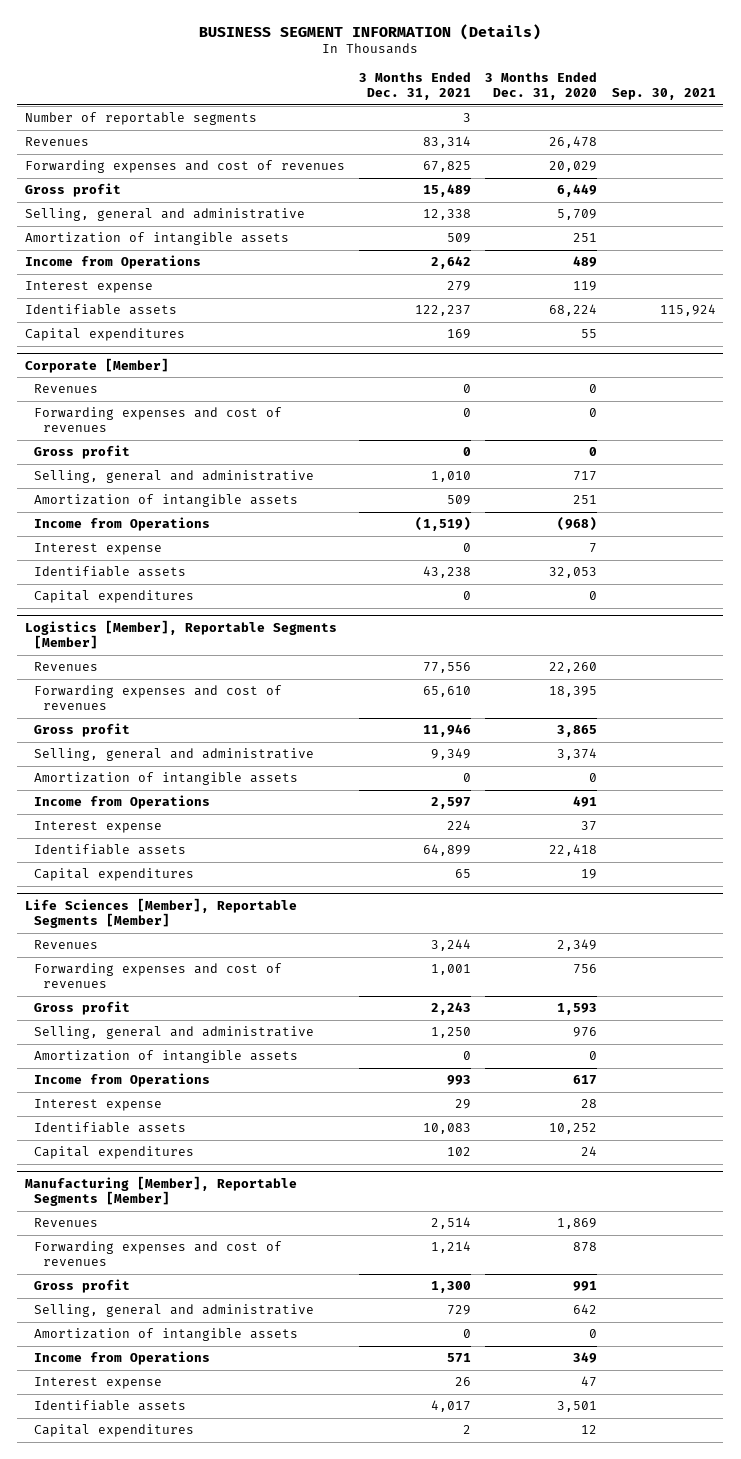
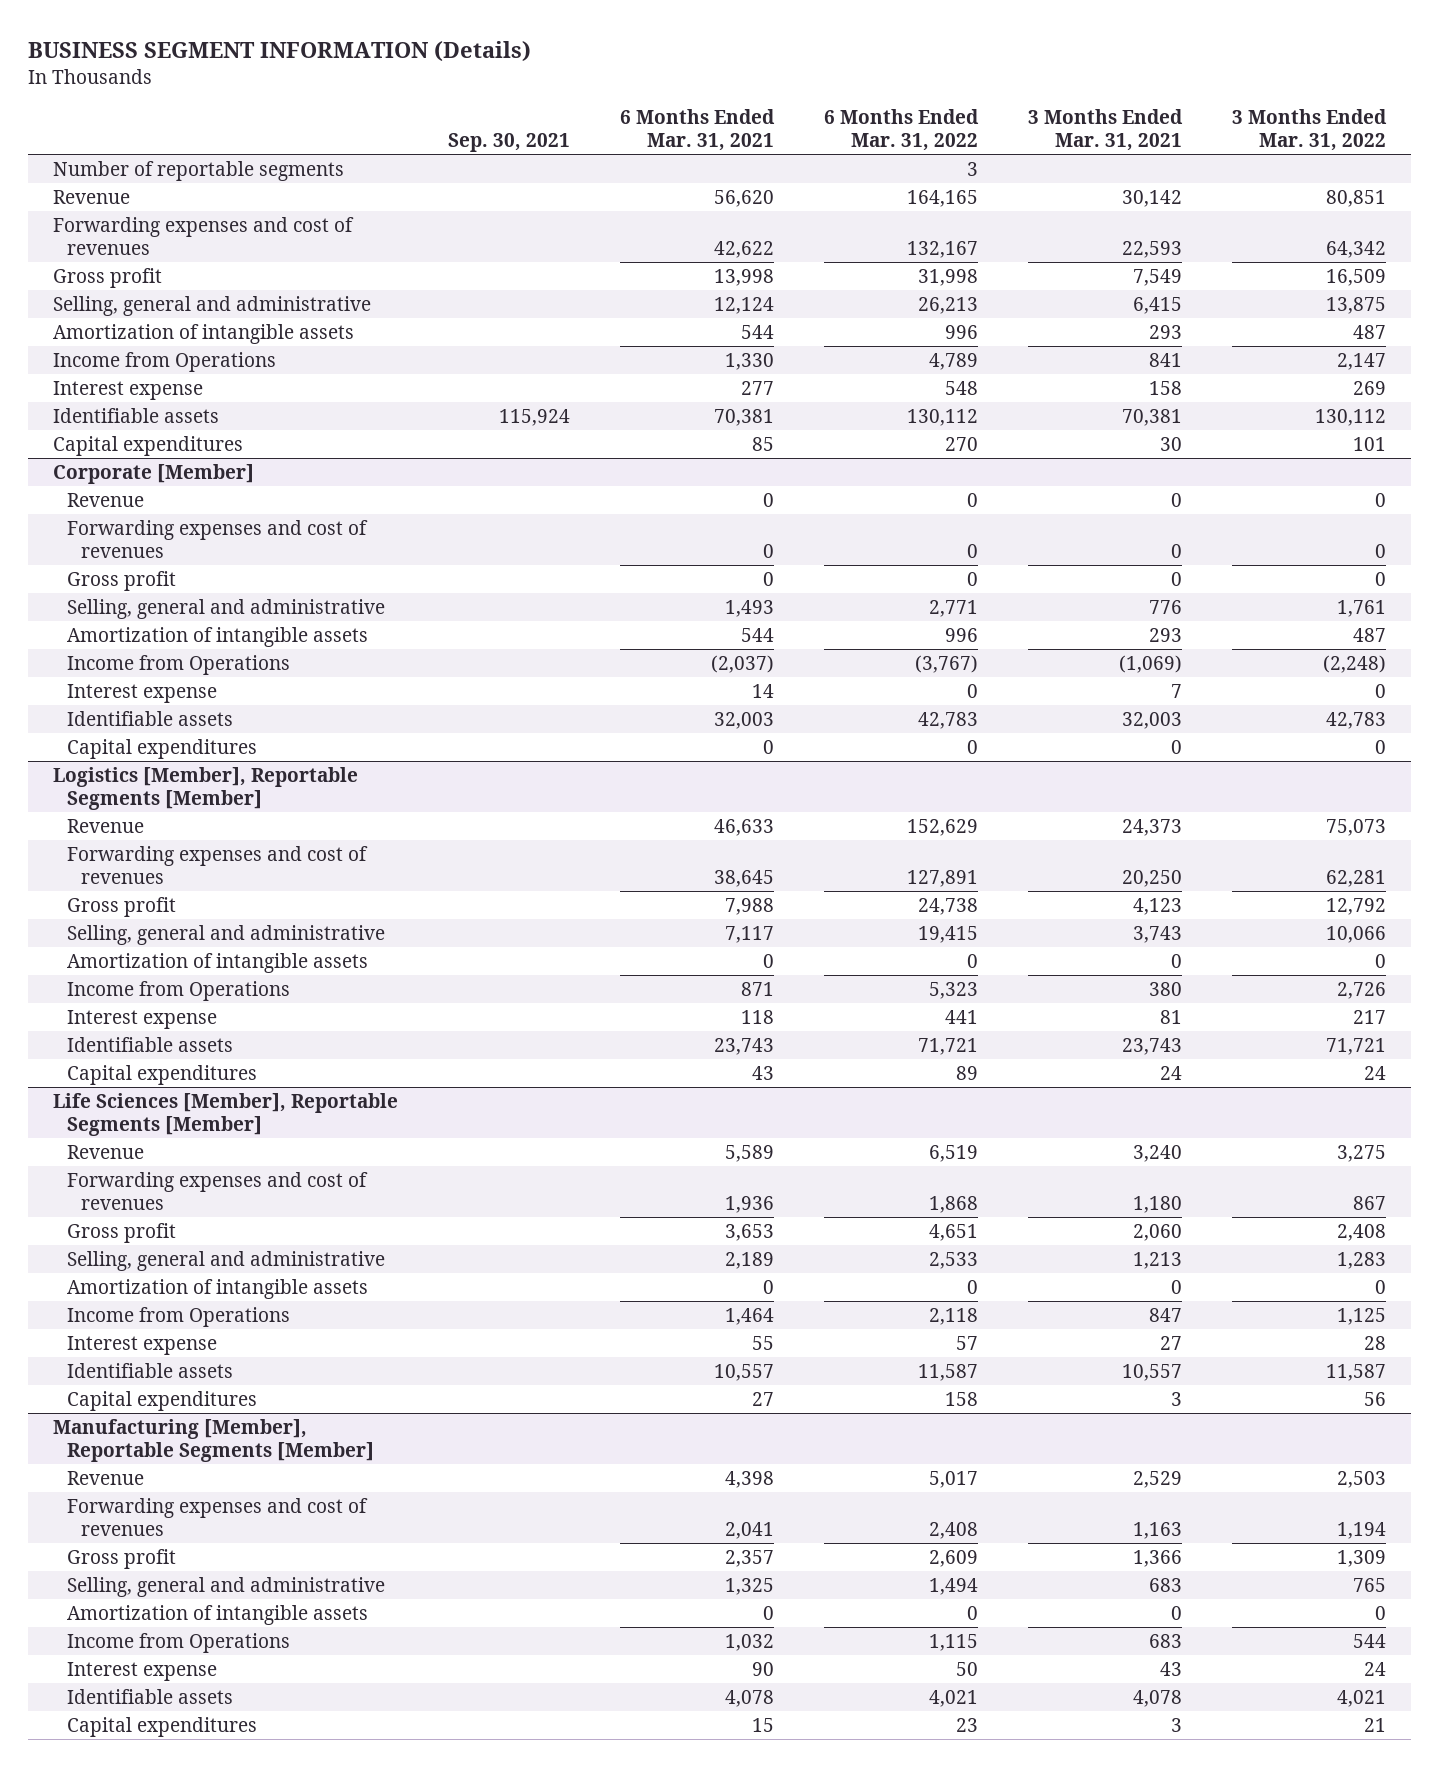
[359,71,472,101] 3 Months Ended Dec. 31, 2021 -> none
[485,71,598,101] 3 Months Ended Dec. 31, 2020 -> none
none -> [619,109,775,152] 6 Months Ended Mar. 31, 2021
none -> [823,109,979,152] 6 Months Ended Mar. 31, 2022
none -> [1027,109,1183,152] 3 Months Ended Mar. 31, 2021
none -> [1231,109,1387,152] 3 Months Ended Mar. 31, 2022
[24,137,89,147] Revenues -> [52,190,130,205] Revenue
[33,384,98,394] Revenues -> [67,493,145,508] Revenue
[33,662,98,672] Revenues -> [67,819,145,834] Revenue
[33,940,98,950] Revenues -> [67,1145,145,1160] Revenue
[33,1218,98,1228] Revenues -> [67,1471,145,1486] Revenue

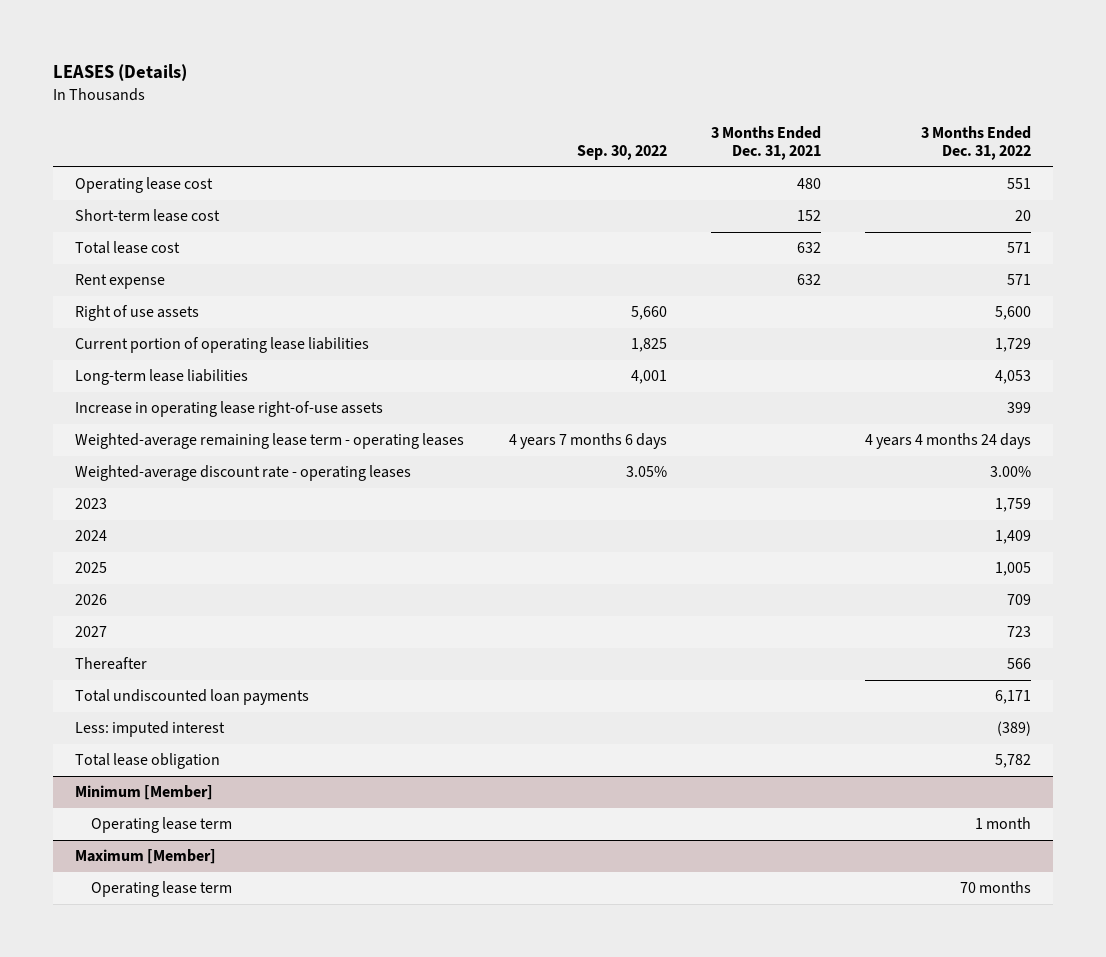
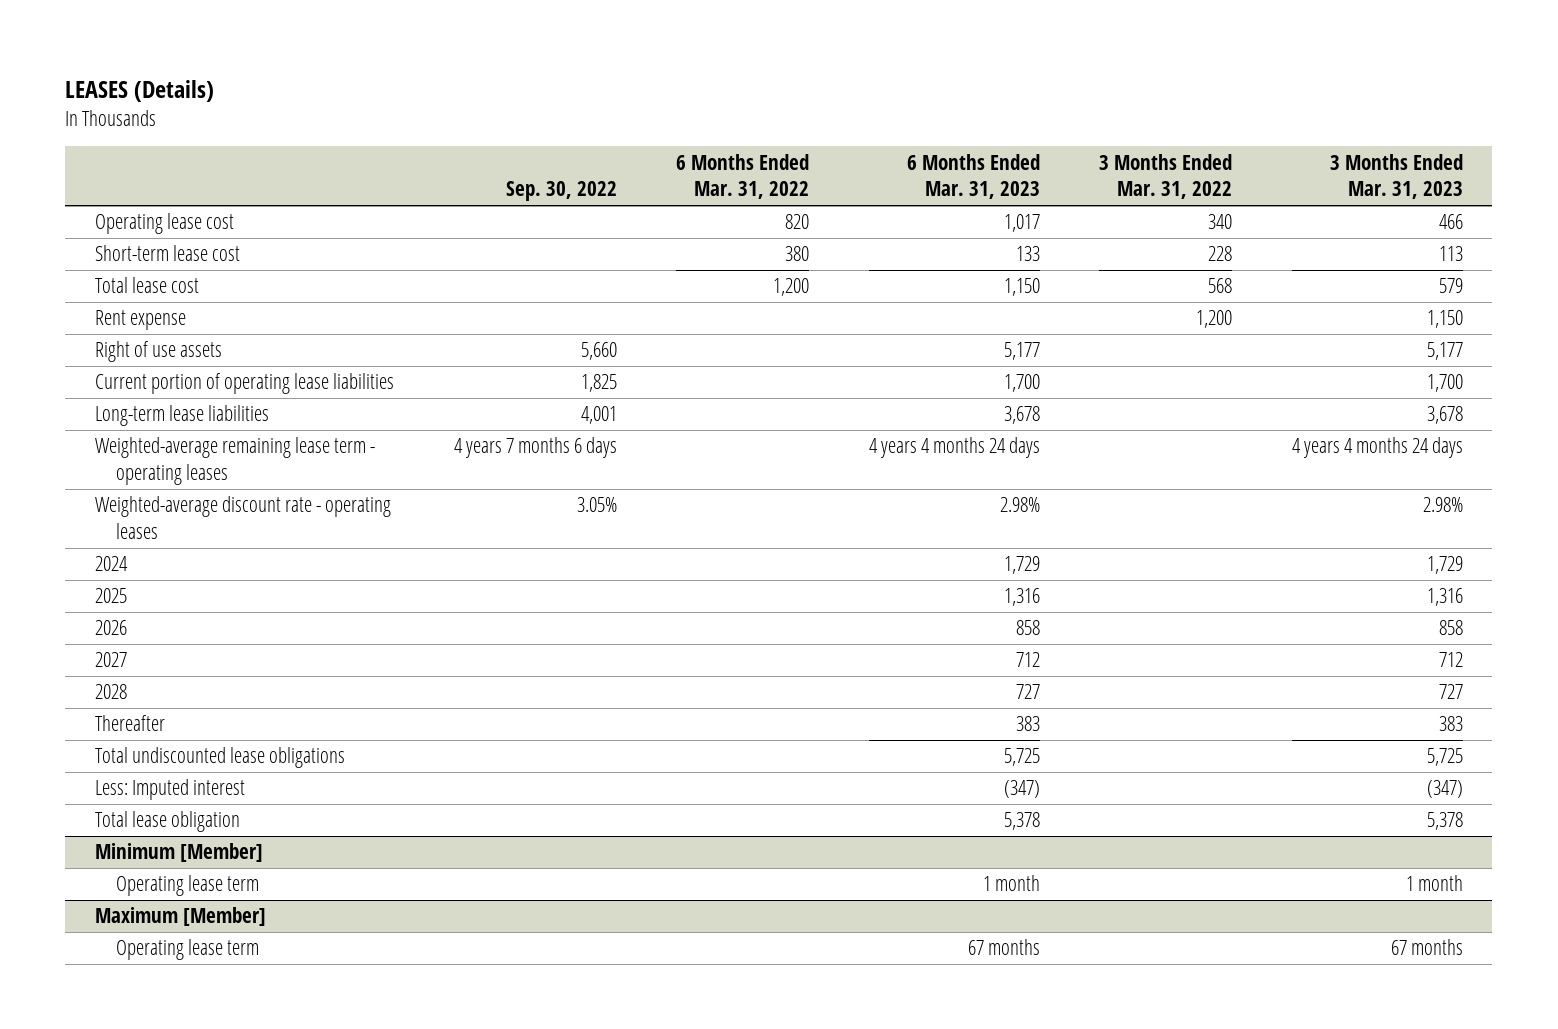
[710,125,821,161] 3 Months Ended Dec. 31, 2021 -> none
[920,125,1031,161] 3 Months Ended Dec. 31, 2022 -> none
none -> [676,153,810,200] 6 Months Ended Mar. 31, 2022
none -> [906,153,1040,200] 6 Months Ended Mar. 31, 2023
none -> [1099,153,1233,200] 3 Months Ended Mar. 31, 2022
none -> [1329,153,1463,200] 3 Months Ended Mar. 31, 2023
[75,401,384,418] Increase in operating lease right-of-use assets -> none
[75,498,108,510] 2023 -> none
none -> [95,684,128,700] 2028
[75,689,310,706] Total undiscounted loan payments -> [95,747,346,769] Total undiscounted lease obligations
[75,721,226,738] Less: imputed interest -> [95,779,246,801] Less: Imputed interest

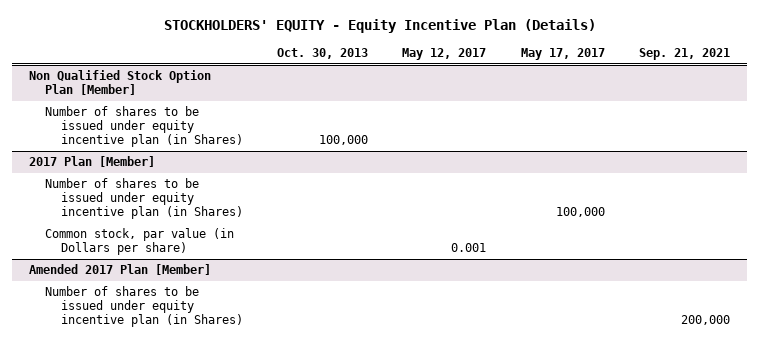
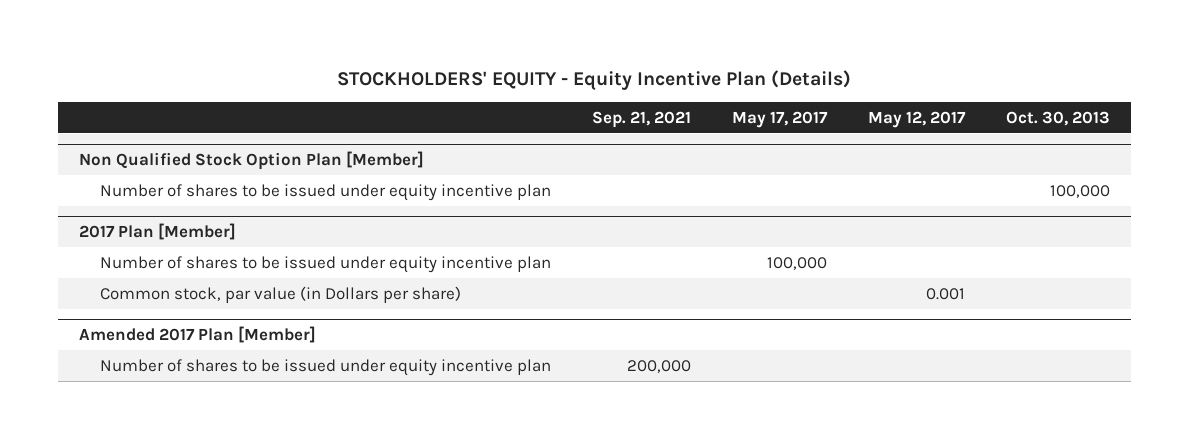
[45,106,243,147] Number of shares to be issued under equity incentive plan (in Shares) -> [99,183,551,201] Number of shares to be issued under equity incentive plan
[45,178,243,219] Number of shares to be issued under equity incentive plan (in Shares) -> [99,255,551,273] Number of shares to be issued under equity incentive plan
[45,286,243,327] Number of shares to be issued under equity incentive plan (in Shares) -> [99,358,551,376] Number of shares to be issued under equity incentive plan

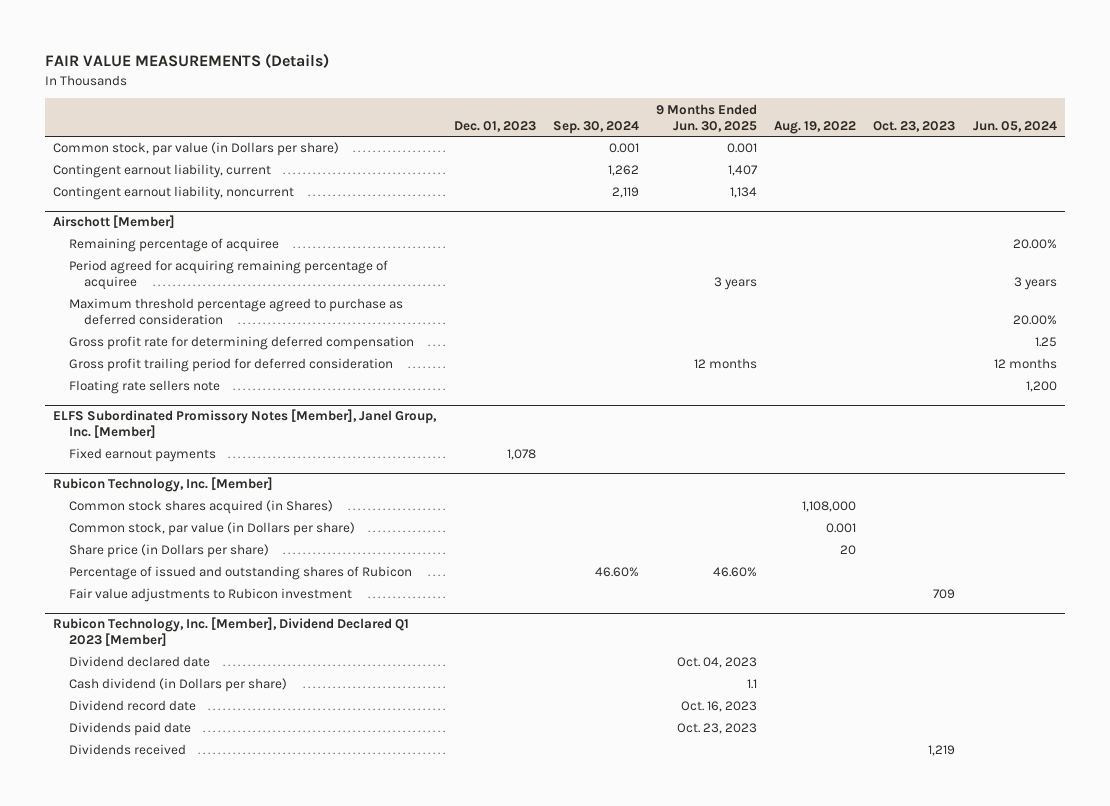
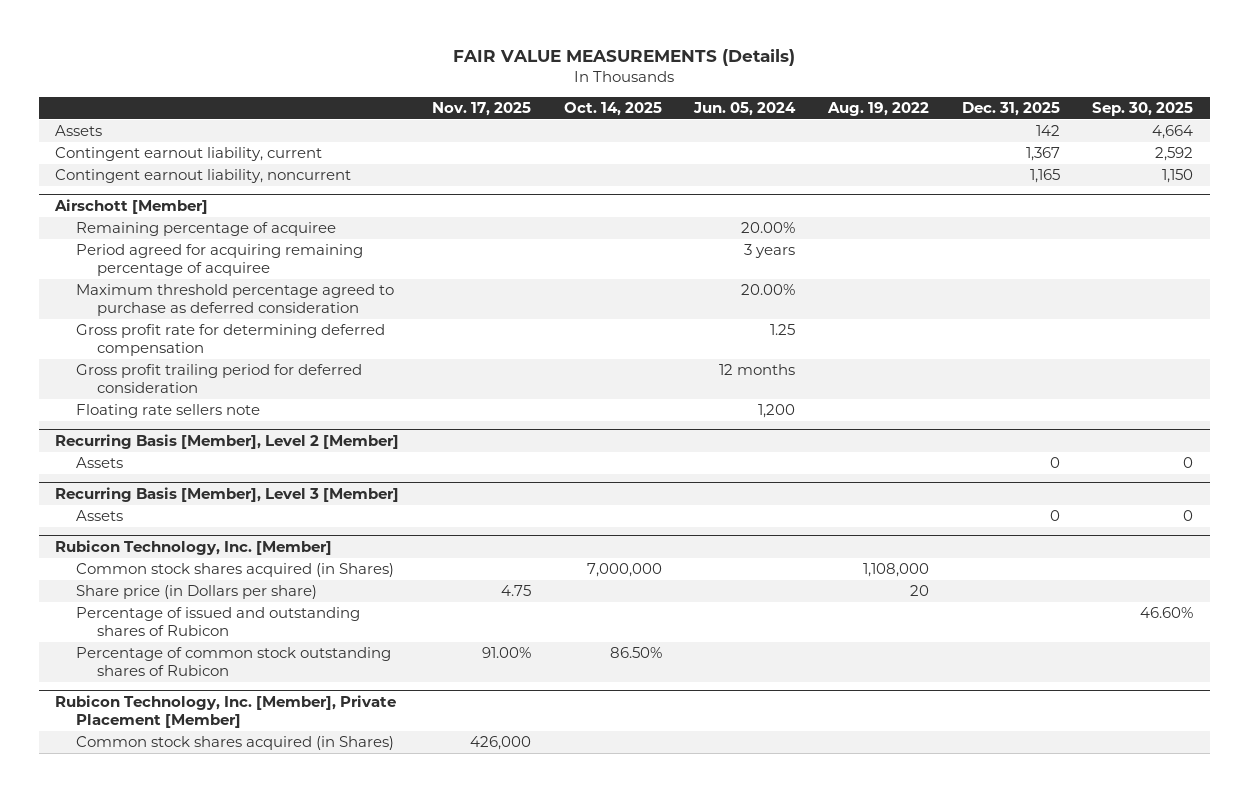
[453,120,536,132] Dec. 01, 2023 -> none
[552,120,639,134] Sep. 30, 2024 -> none
[656,103,758,132] 9 Months Ended Jun. 30, 2025 -> none
[873,120,956,132] Oct. 23, 2023 -> none
none -> [432,102,532,117] Nov. 17, 2025
none -> [563,102,662,117] Oct. 14, 2025
none -> [961,102,1060,117] Dec. 31, 2025
none -> [1092,102,1194,117] Sep. 30, 2025
[53,142,340,157] Common stock, par value (in Dollars per share) -> none
none -> [55,125,103,137] Assets
[53,409,438,439] ELFS Subordinated Promissory Notes [Member], Janel Group, Inc. [Member] -> none
[68,448,216,463] Fixed earnout payments -> none
none -> [55,434,400,450] Recurring Basis [Member], Level 2 [Member]
none -> [76,457,124,469] Assets
none -> [55,487,400,503] Recurring Basis [Member], Level 3 [Member]
none -> [76,510,124,522] Assets
[68,522,355,537] Common stock, par value (in Dollars per share) -> none
[68,588,352,603] Fair value adjustments to Rubicon investment -> none
[53,617,410,647] Rubicon Technology, Inc. [Member], Dividend Declared Q1 2023 [Member] -> none
[68,656,210,668] Dividend declared date -> none
[68,678,287,693] Cash dividend (in Dollars per share) -> none
[68,700,196,712] Dividend record date -> none
[68,722,191,737] Dividends paid date -> none
[68,744,186,756] Dividends received -> none
none -> [76,647,392,676] Percentage of common stock outstanding shares of Rubicon
none -> [55,695,397,728] Rubicon Technology, Inc. [Member], Private Placement [Member]
none -> [76,736,395,751] Common stock shares acquired (in Shares)

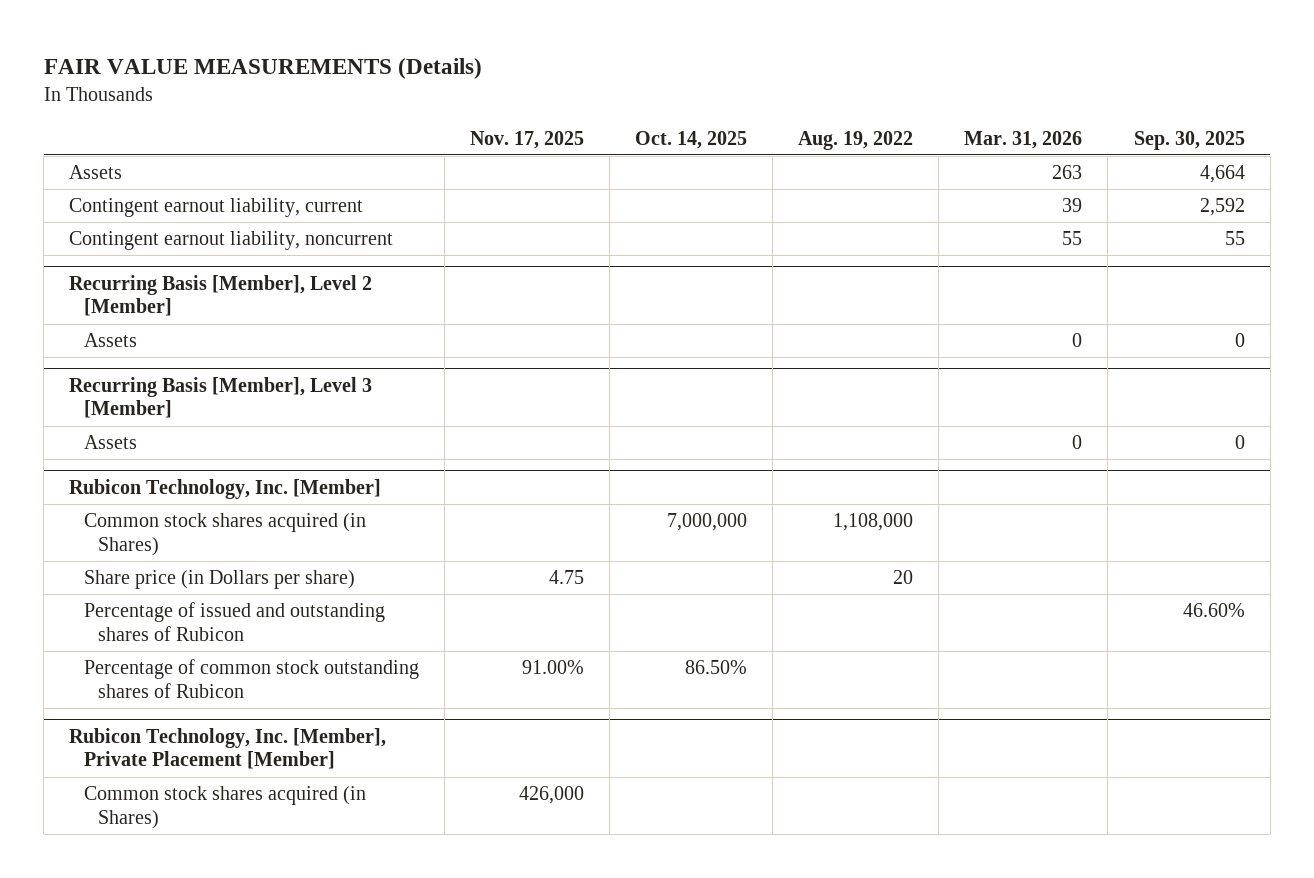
[693,102,797,117] Jun. 05, 2024 -> none
[961,102,1060,117] Dec. 31, 2025 -> none
none -> [964,130,1083,149] Mar. 31, 2026
[54,199,209,215] Airschott [Member] -> none
[76,222,337,237] Remaining percentage of acquiree -> none
[76,244,364,276] Period agreed for acquiring remaining percentage of acquiree -> none
[76,284,395,316] Maximum threshold percentage agreed to purchase as deferred consideration -> none
[76,324,386,356] Gross profit rate for determining deferred compensation -> none
[76,364,363,393] Gross profit trailing period for deferred consideration -> none
[76,404,261,419] Floating rate sellers note -> none
[1162,169,1194,184] 1,150 -> [1224,231,1245,246] 55

